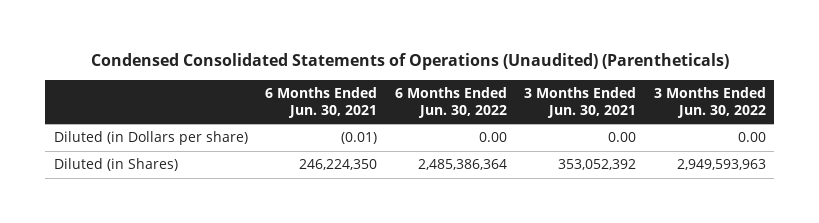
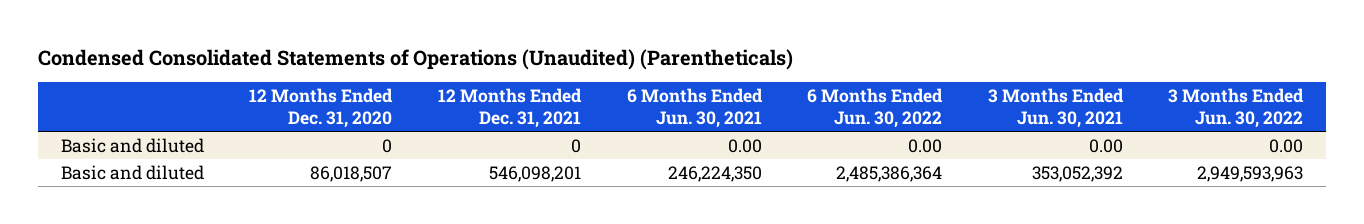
none -> [249,88,394,129] 12 Months Ended Dec. 31, 2020
none -> [437,88,582,129] 12 Months Ended Dec. 31, 2021
[53,131,248,146] Diluted (in Dollars per share) -> none
none -> [60,137,204,153] Basic and diluted
[53,158,178,172] Diluted (in Shares) -> [60,164,204,180] Basic and diluted

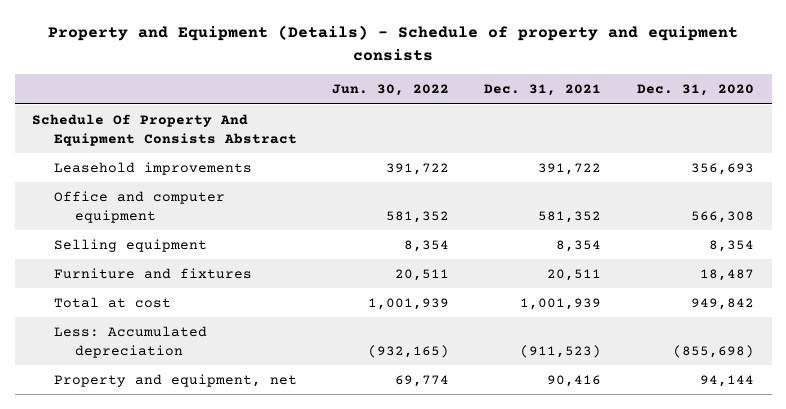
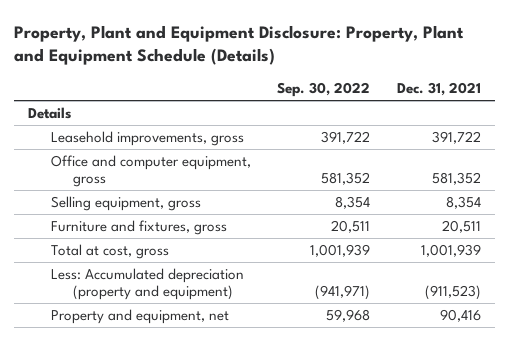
[48,25,739,61] Property and Equipment (Details) - Schedule of property and equipment consists -> [14,24,465,66] Property, Plant and Equipment Disclosure: Property, Plant and Equipment Schedule (Details)
[332,84,450,97] Jun. 30, 2022 -> none
[636,84,754,97] Dec. 31, 2020 -> none
none -> [277,82,371,98] Sep. 30, 2022
[32,113,297,146] Schedule Of Property And Equipment Consists Abstract -> none
none -> [27,106,71,119] Details
[53,161,252,175] Leasehold improvements -> [50,130,244,146] Leasehold improvements, gross
[53,190,225,223] Office and computer equipment -> [50,154,251,188] Office and computer equipment, gross
[53,238,207,252] Selling equipment -> [50,195,201,211] Selling equipment, gross
[53,267,252,279] Furniture and fixtures -> [50,219,227,235] Furniture and fixtures, gross
[53,296,171,308] Total at cost -> [50,243,169,259] Total at cost, gross
[53,325,207,358] Less: Accumulated depreciation -> [50,267,244,301] Less: Accumulated depreciation (property and equipment)

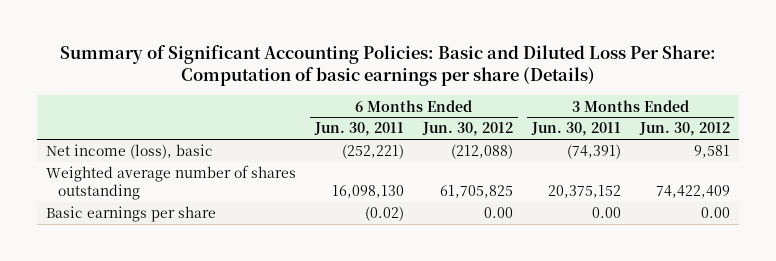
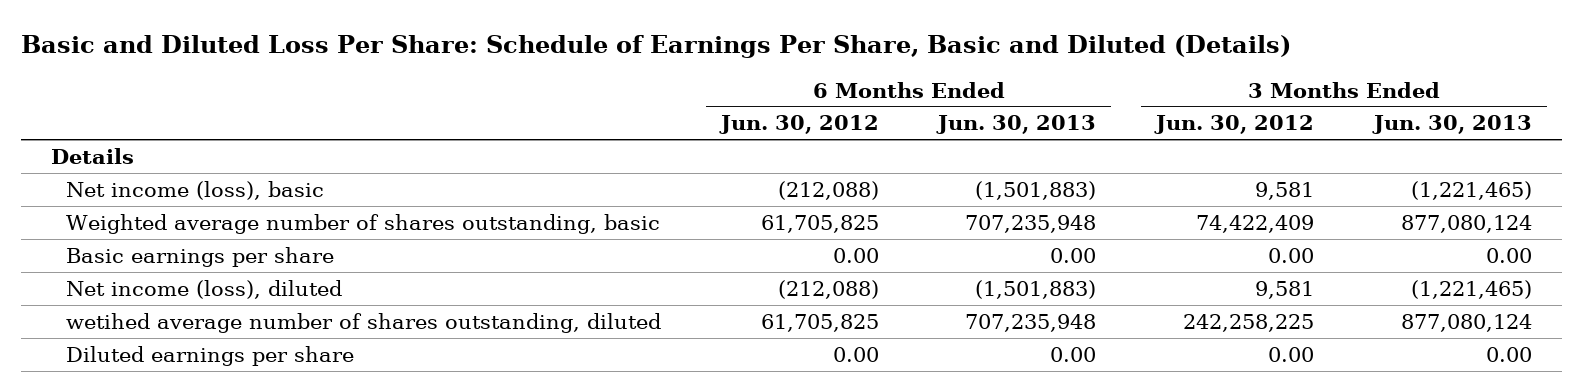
[60,45,717,87] Summary of Significant Accounting Policies: Basic and Diluted Loss Per Share: Computation of basic earnings per share (Details) -> [21,35,1292,59] Basic and Diluted Loss Per Share: Schedule of Earnings Per Share, Basic and Diluted (Details)
[314,122,405,137] Jun. 30, 2011 -> none
[530,122,621,137] Jun. 30, 2011 -> none
none -> [936,115,1097,135] Jun. 30, 2013
none -> [1371,115,1532,135] Jun. 30, 2013
none -> [51,147,135,164] Details
[46,165,297,201] Weighted average number of shares outstanding -> [65,213,660,234] Weighted average number of shares outstanding, basic
none -> [65,279,342,299] Net income (loss), diluted
none -> [65,312,661,333] wetihed average number of shares outstanding, diluted
none -> [65,345,354,366] Diluted earnings per share

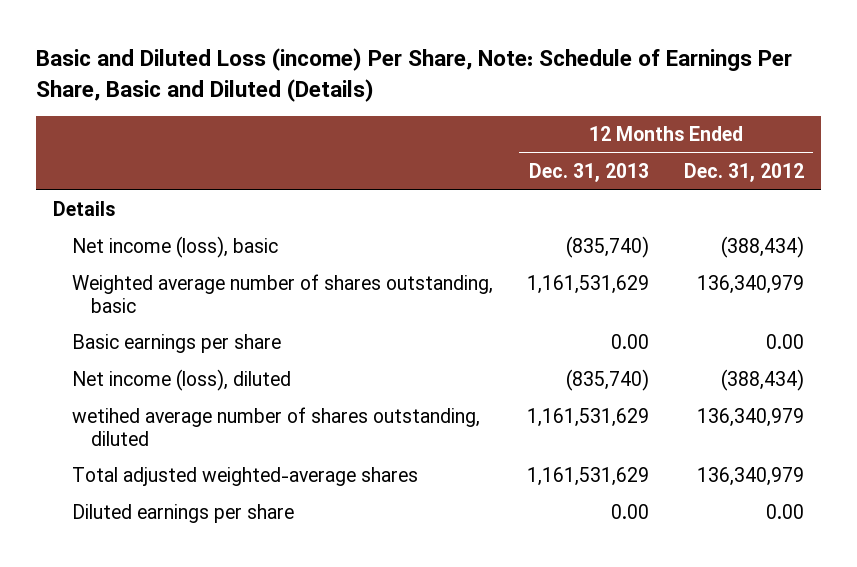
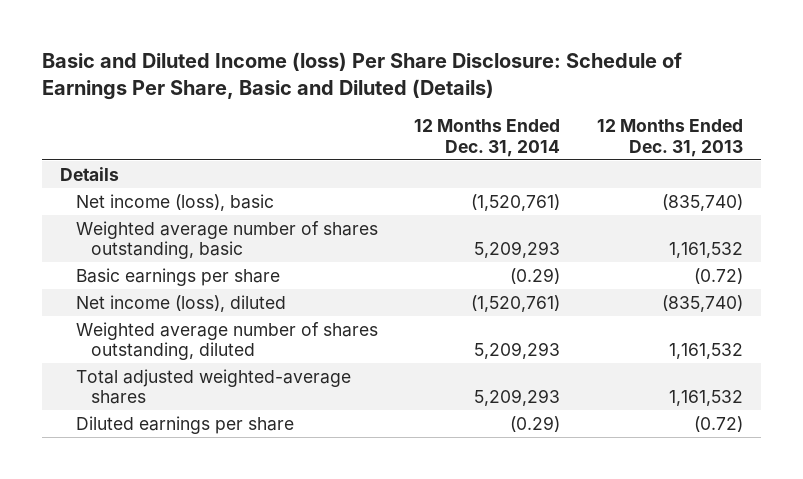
[35,48,792,102] Basic and Diluted Loss (income) Per Share, Note: Schedule of Earnings Per Share, Basic and Diluted (Details) -> [41,52,682,101] Basic and Diluted Income (loss) Per Share Disclosure: Schedule of Earnings Per Share, Basic and Diluted (Details)
[684,163,805,183] Dec. 31, 2012 -> none
none -> [414,119,561,157] 12 Months Ended Dec. 31, 2014
[527,275,650,295] 1,161,531,629 -> [668,242,743,259] 1,161,532
[611,334,650,350] 0.00 -> [693,267,743,284] (0.72)
[71,407,480,446] wetihed average number of shares outstanding, diluted -> [75,321,378,361] Weighted average number of shares outstanding, diluted
[527,408,650,428] 1,161,531,629 -> [668,343,743,360] 1,161,532
[527,467,650,487] 1,161,531,629 -> [668,390,743,407] 1,161,532
[611,504,650,520] 0.00 -> [693,415,743,432] (0.72)

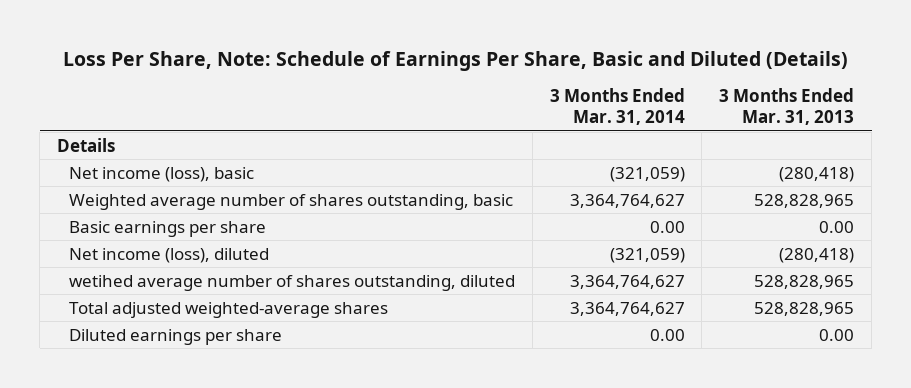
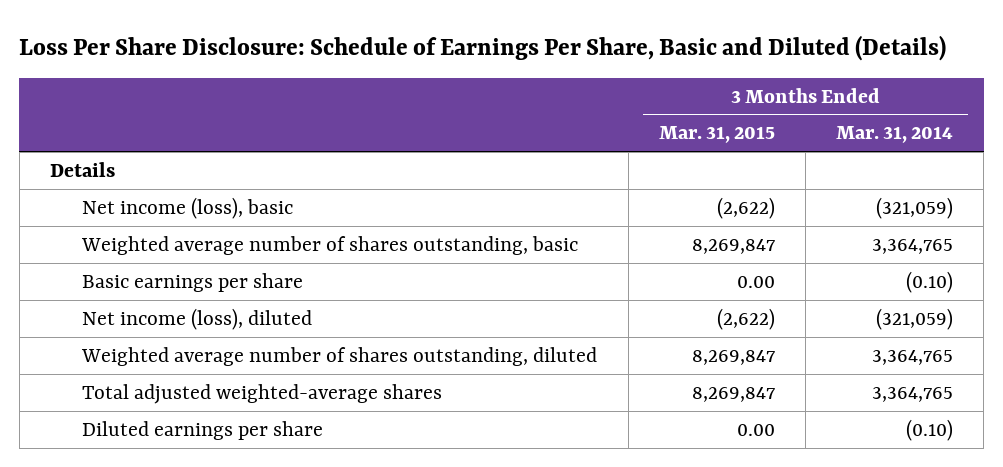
[62,50,848,71] Loss Per Share, Note: Schedule of Earnings Per Share, Basic and Diluted (Details) -> [19,34,947,61] Loss Per Share Disclosure: Schedule of Earnings Per Share, Basic and Diluted (Details)
[719,88,855,125] 3 Months Ended Mar. 31, 2013 -> none
none -> [658,126,775,144] Mar. 31, 2015
[569,193,685,208] 3,364,764,627 -> [871,238,953,254] 3,364,765
[649,220,685,233] 0.00 -> [905,270,953,293] (0.10)
[69,274,516,291] wetihed average number of shares outstanding, diluted -> [81,346,598,366] Weighted average number of shares outstanding, diluted
[569,274,685,289] 3,364,764,627 -> [871,349,953,365] 3,364,765
[569,301,685,316] 3,364,764,627 -> [871,386,953,402] 3,364,765
[649,328,685,341] 0.00 -> [905,418,953,441] (0.10)

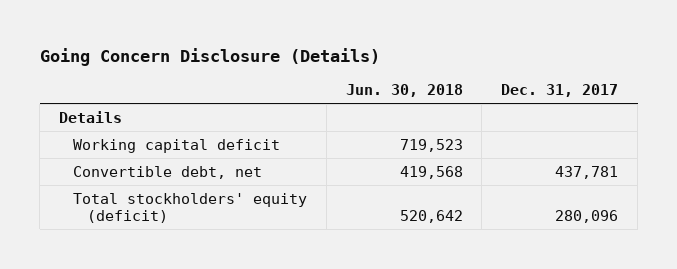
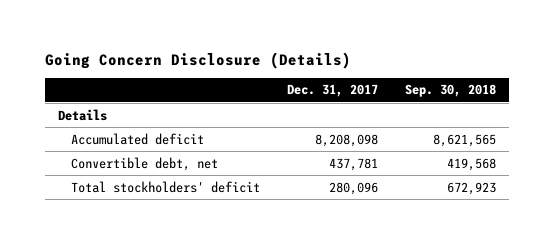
[345,84,463,98] Jun. 30, 2018 -> none
none -> [405,84,497,98] Sep. 30, 2018
[72,138,280,153] Working capital deficit -> none
none -> [71,132,205,145] Accumulated deficit
[72,192,307,224] Total stockholders' equity (deficit) -> [71,180,261,193] Total stockholders' deficit

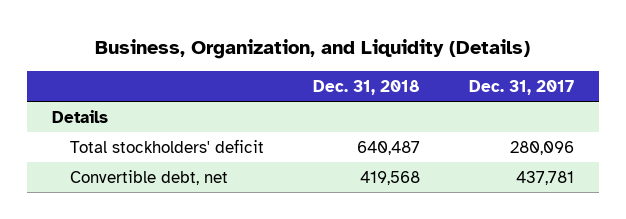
[44,51,351,69] Going Concern Disclosure (Details) -> [94,38,530,59] Business, Organization, and Liquidity (Details)
[405,84,497,98] Sep. 30, 2018 -> none
none -> [313,79,421,95] Dec. 31, 2018
[71,132,205,145] Accumulated deficit -> none
[71,156,219,171] Convertible debt, net -> [70,170,229,186] Convertible debt, net

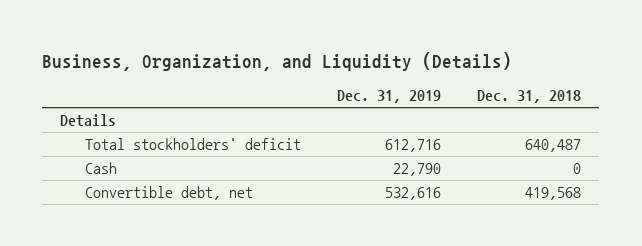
[469,79,575,95] Dec. 31, 2017 -> none
none -> [336,90,441,104] Dec. 31, 2019
none -> [84,162,117,175] Cash

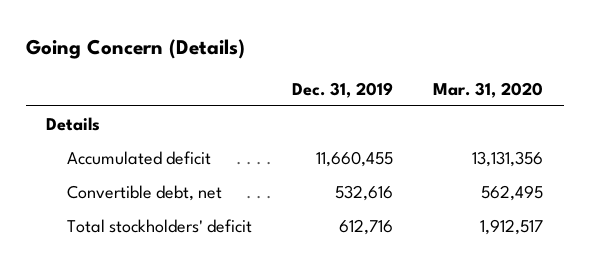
[42,52,513,72] Business, Organization, and Liquidity (Details) -> [25,38,245,59] Going Concern (Details)
[477,90,582,104] Dec. 31, 2018 -> none
none -> [433,81,544,98] Mar. 31, 2020
[84,162,117,175] Cash -> none
none -> [66,151,211,166] Accumulated deficit
[84,138,301,151] Total stockholders' deficit -> [66,219,252,234] Total stockholders' deficit

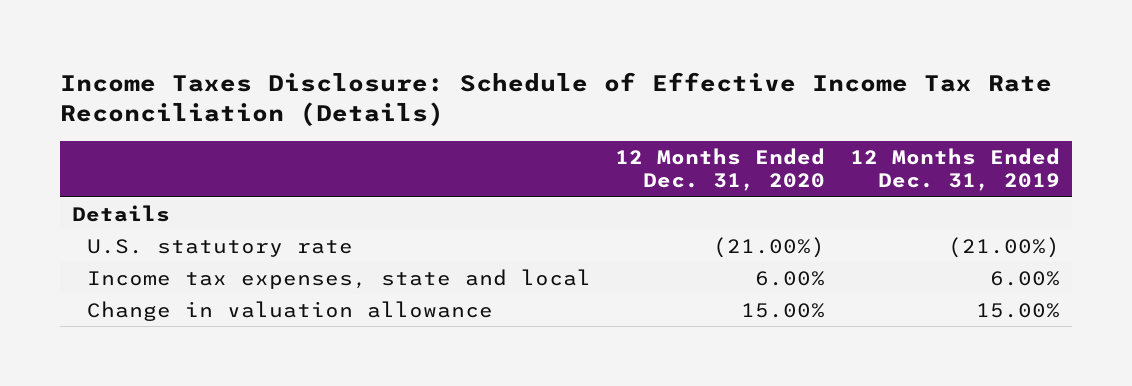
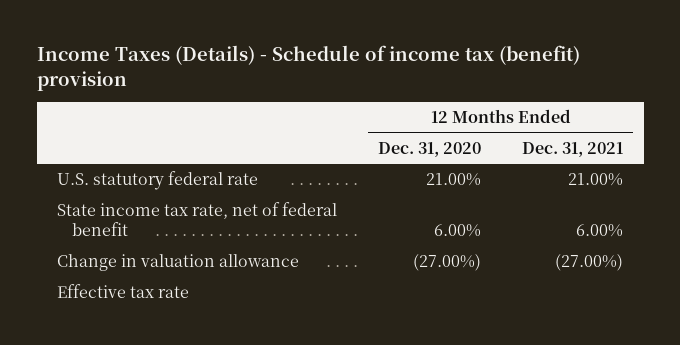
[60,71,1053,127] Income Taxes Disclosure: Schedule of Effective Income Tax Rate Reconciliation (Details) -> [36,45,580,91] Income Taxes (Details) - Schedule of income tax (benefit) provision
[849,147,1060,192] 12 Months Ended Dec. 31, 2019 -> none
none -> [522,141,624,157] Dec. 31, 2021
[72,205,171,223] Details -> none
[86,239,353,258] U.S. statutory rate -> [57,171,259,191] U.S. statutory federal rate
[713,237,826,259] (21.00%) -> [426,173,482,187] 21.00%
[86,269,591,290] Income tax expenses, state and local -> [57,202,338,237] State income tax rate, net of federal benefit
[741,303,826,319] 15.00% -> [413,254,482,272] (27.00%)
none -> [57,284,190,299] Effective tax rate

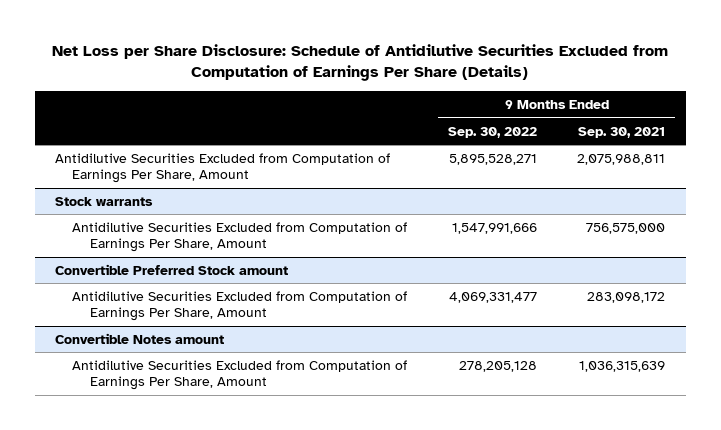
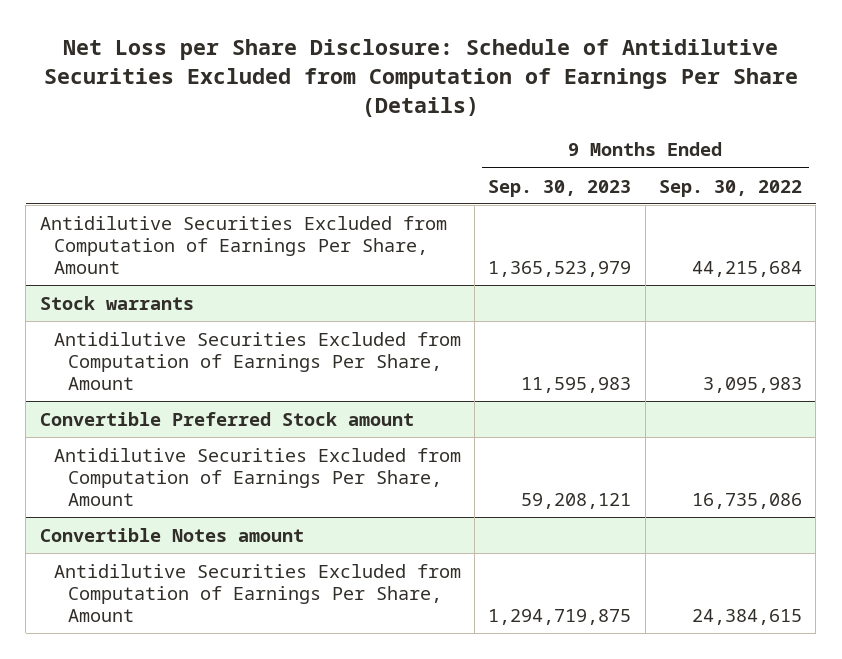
[578,126,666,138] Sep. 30, 2021 -> none
none -> [488,179,632,197] Sep. 30, 2023
[448,153,537,165] 5,895,528,271 -> [691,260,802,277] 44,215,684
[451,222,537,234] 1,547,991,666 -> [702,376,802,393] 3,095,983
[448,291,537,303] 4,069,331,477 -> [691,492,802,509] 16,735,086
[458,360,537,372] 278,205,128 -> [691,608,802,625] 24,384,615

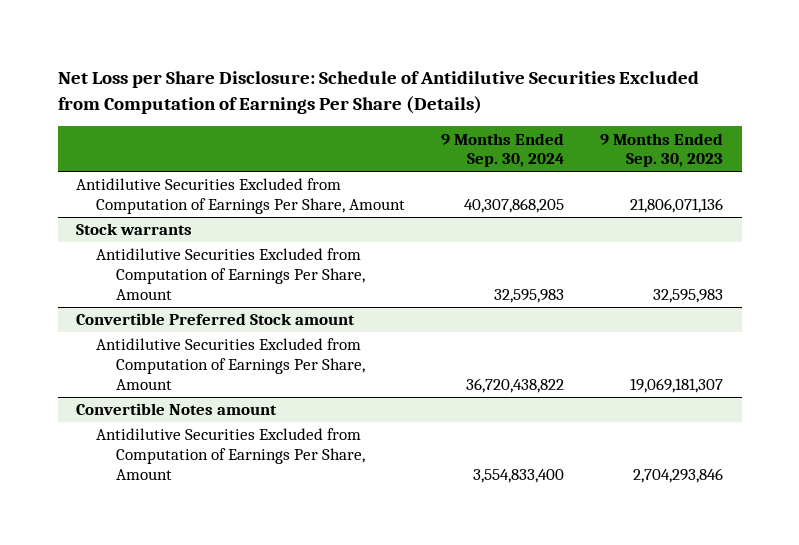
[658,179,802,197] Sep. 30, 2022 -> none
none -> [441,132,565,168] 9 Months Ended Sep. 30, 2024
[488,260,632,277] 1,365,523,979 -> [630,198,724,214] 21,806,071,136
[521,376,632,393] 11,595,983 -> [653,288,724,303] 32,595,983
[521,492,632,509] 59,208,121 -> [630,377,724,393] 19,069,181,307
[488,608,632,625] 1,294,719,875 -> [633,467,724,483] 2,704,293,846

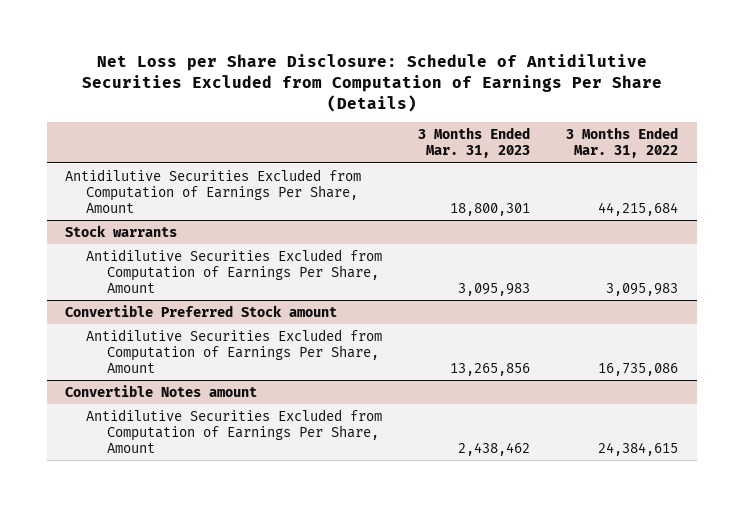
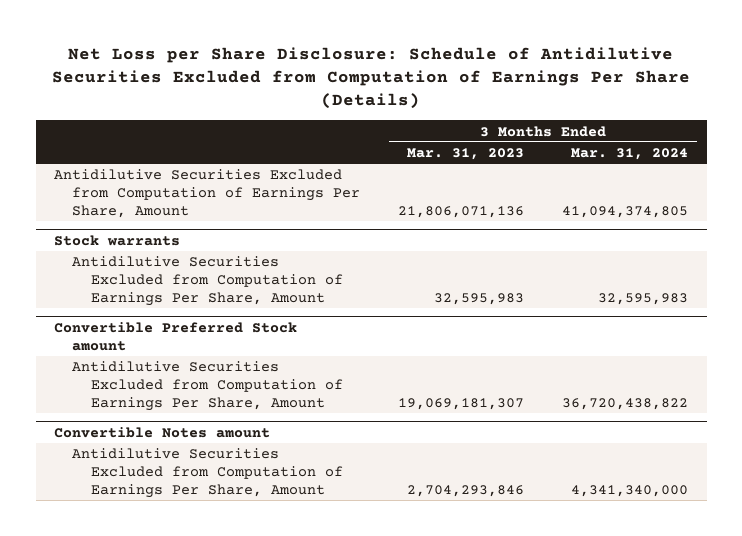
[566,127,679,159] 3 Months Ended Mar. 31, 2022 -> none
none -> [571,148,689,161] Mar. 31, 2024
[450,202,531,216] 18,800,301 -> [398,205,525,218] 21,806,071,136
[458,282,531,296] 3,095,983 -> [434,292,525,305] 32,595,983
[450,362,531,376] 13,265,856 -> [398,397,525,410] 19,069,181,307
[458,441,531,456] 2,438,462 -> [407,484,525,497] 2,704,293,846

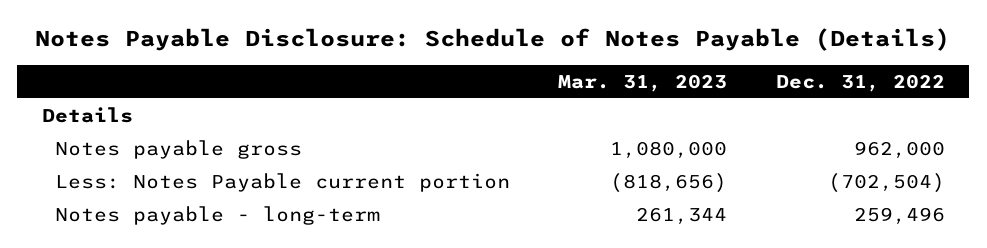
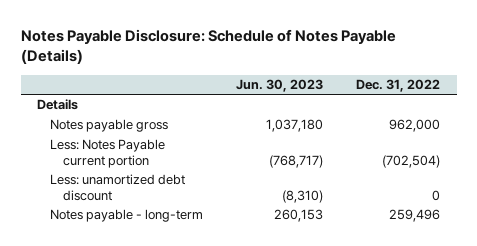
[558,74,728,93] Mar. 31, 2023 -> none
none -> [236,79,324,93] Jun. 30, 2023
none -> [50,174,186,201] Less: unamortized debt discount

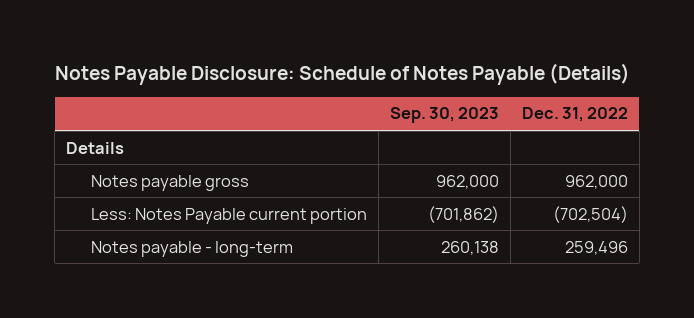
[236,79,324,93] Jun. 30, 2023 -> none
none -> [390,107,500,124] Sep. 30, 2023
[50,174,186,201] Less: unamortized debt discount -> none

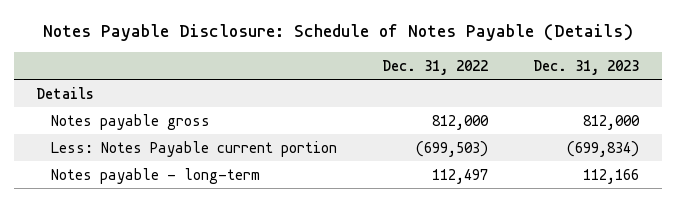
[390,107,500,124] Sep. 30, 2023 -> none
none -> [533,59,640,75] Dec. 31, 2023
[564,174,628,189] 962,000 -> [432,114,490,130] 812,000
[552,205,628,223] (702,504) -> [416,140,489,157] (699,503)
[564,240,628,255] 259,496 -> [432,168,489,184] 112,497

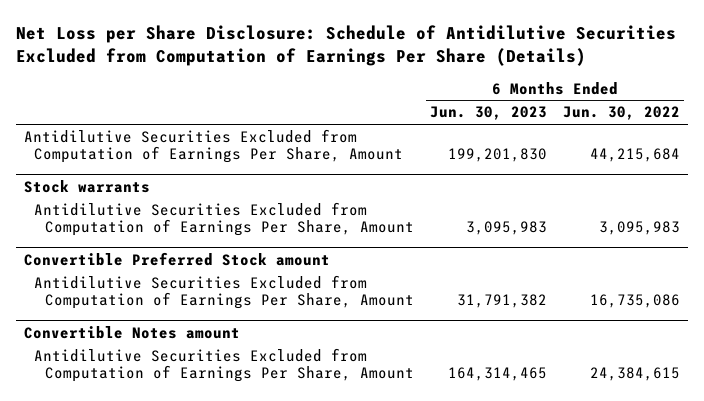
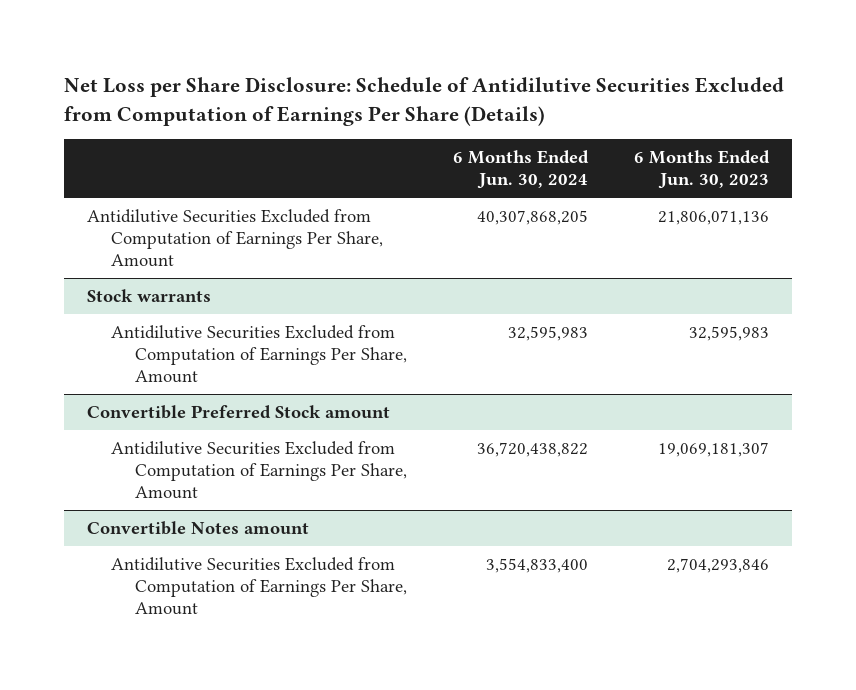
[562,106,680,121] Jun. 30, 2022 -> none
none -> [453,150,590,190] 6 Months Ended Jun. 30, 2024
[447,148,547,163] 199,201,830 -> [658,210,770,226] 21,806,071,136
[465,221,547,236] 3,095,983 -> [689,326,770,342] 32,595,983
[456,294,547,309] 31,791,382 -> [658,442,770,458] 19,069,181,307
[447,367,547,382] 164,314,465 -> [667,558,770,574] 2,704,293,846

